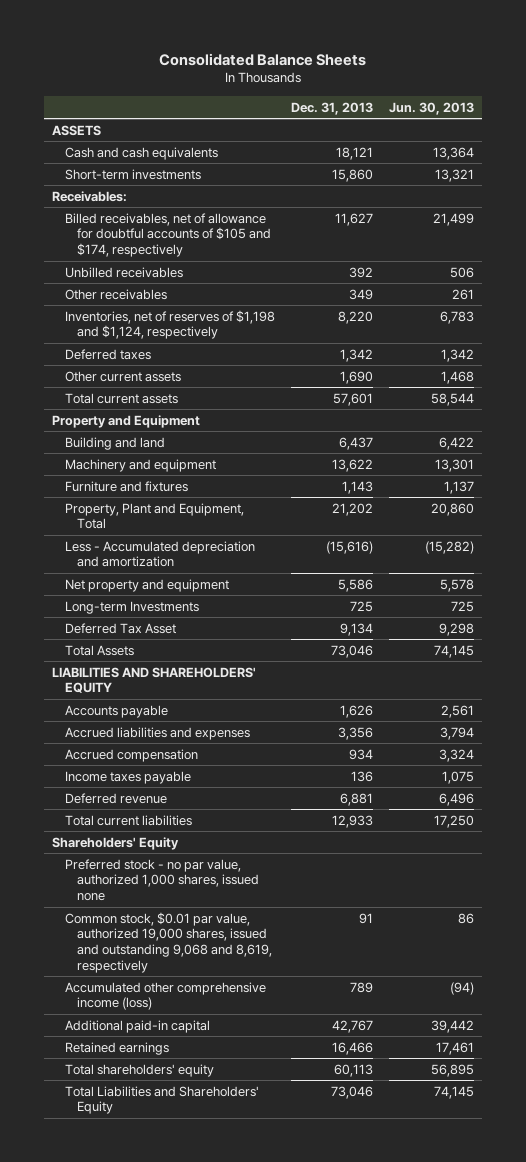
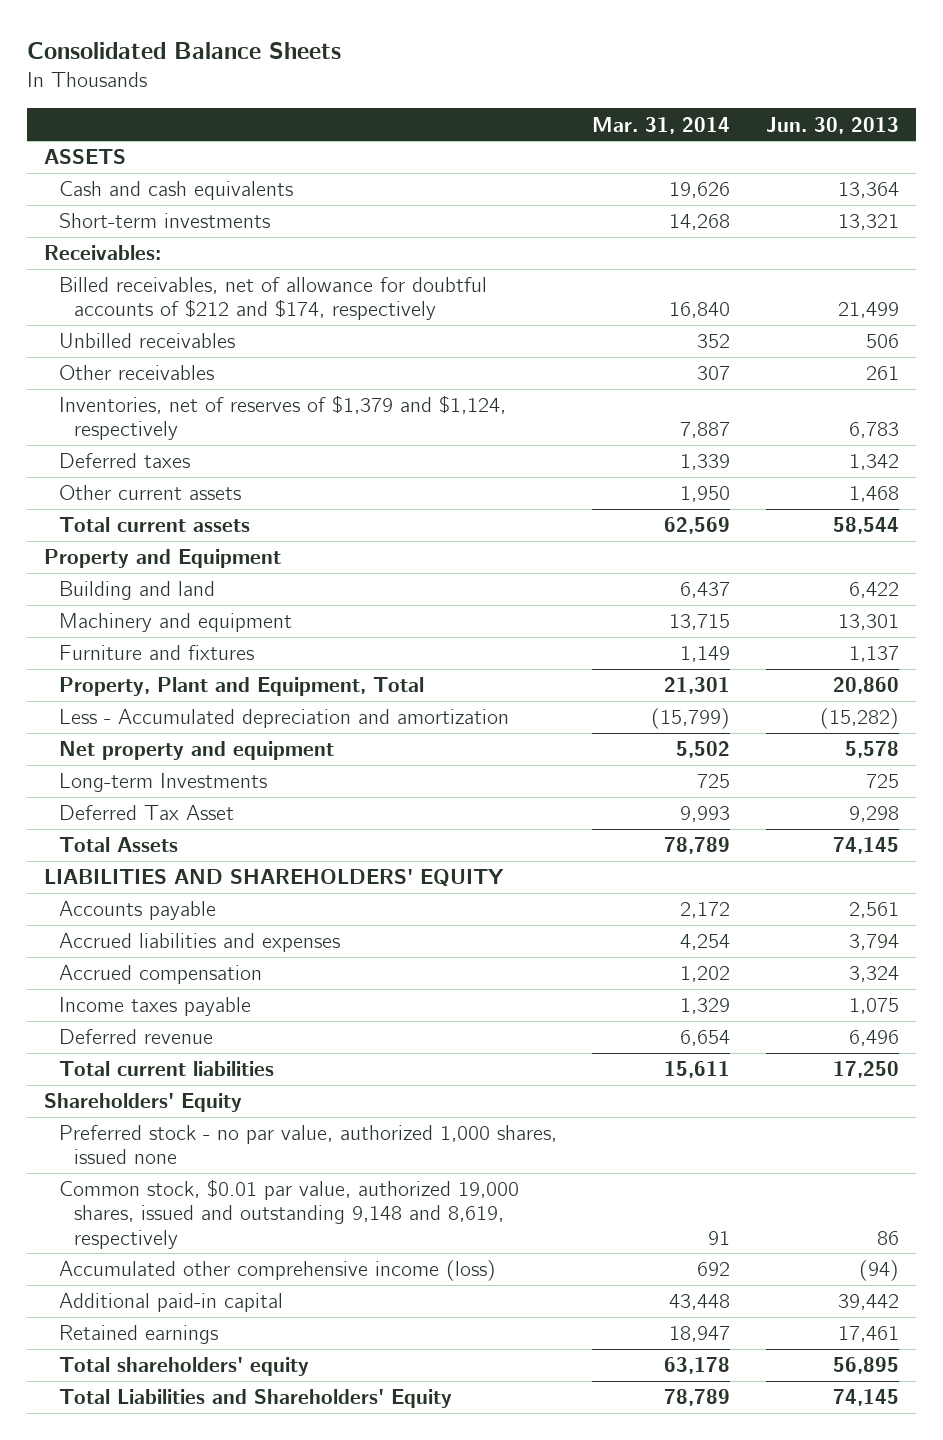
[290,101,373,115] Dec. 31, 2013 -> none
none -> [592,116,731,134] Mar. 31, 2014
[64,212,272,258] Billed receivables, net of allowance for doubtful accounts of $105 and $174, respectively -> [59,277,488,321] Billed receivables, net of allowance for doubtful accounts of $212 and $174, respectively
[64,309,275,340] Inventories, net of reserves of $1,198 and $1,124, respectively -> [59,395,507,441] Inventories, net of reserves of $1,379 and $1,124, respectively
[64,911,273,973] Common stock, $0.01 par value, authorized 19,000 shares, issued and outstanding 9,068 and 8,619, respectively -> [59,1179,520,1249] Common stock, $0.01 par value, authorized 19,000 shares, issued and outstanding 9,148 and 8,619, respectively

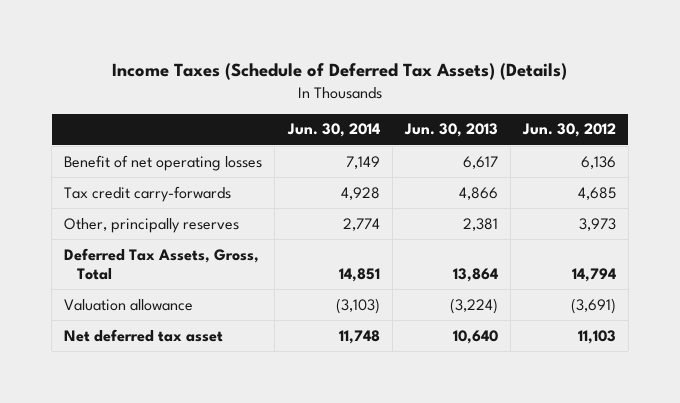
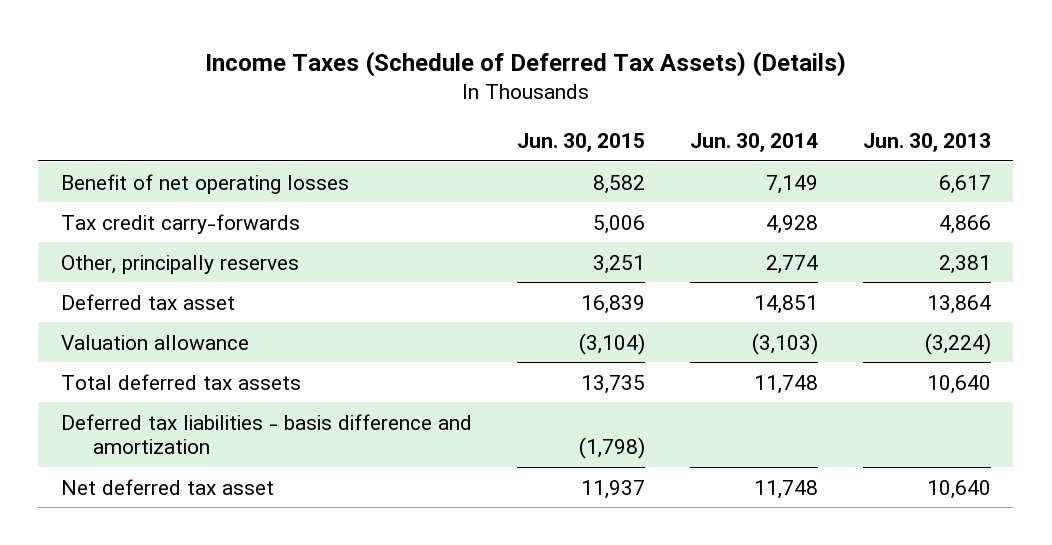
[521,123,616,138] Jun. 30, 2012 -> none
none -> [516,132,645,152] Jun. 30, 2015
[64,247,260,280] Deferred Tax Assets, Gross, Total -> [60,293,235,310] Deferred tax asset
none -> [60,373,301,390] Total deferred tax assets
none -> [60,413,472,455] Deferred tax liabilities - basis difference and amortization

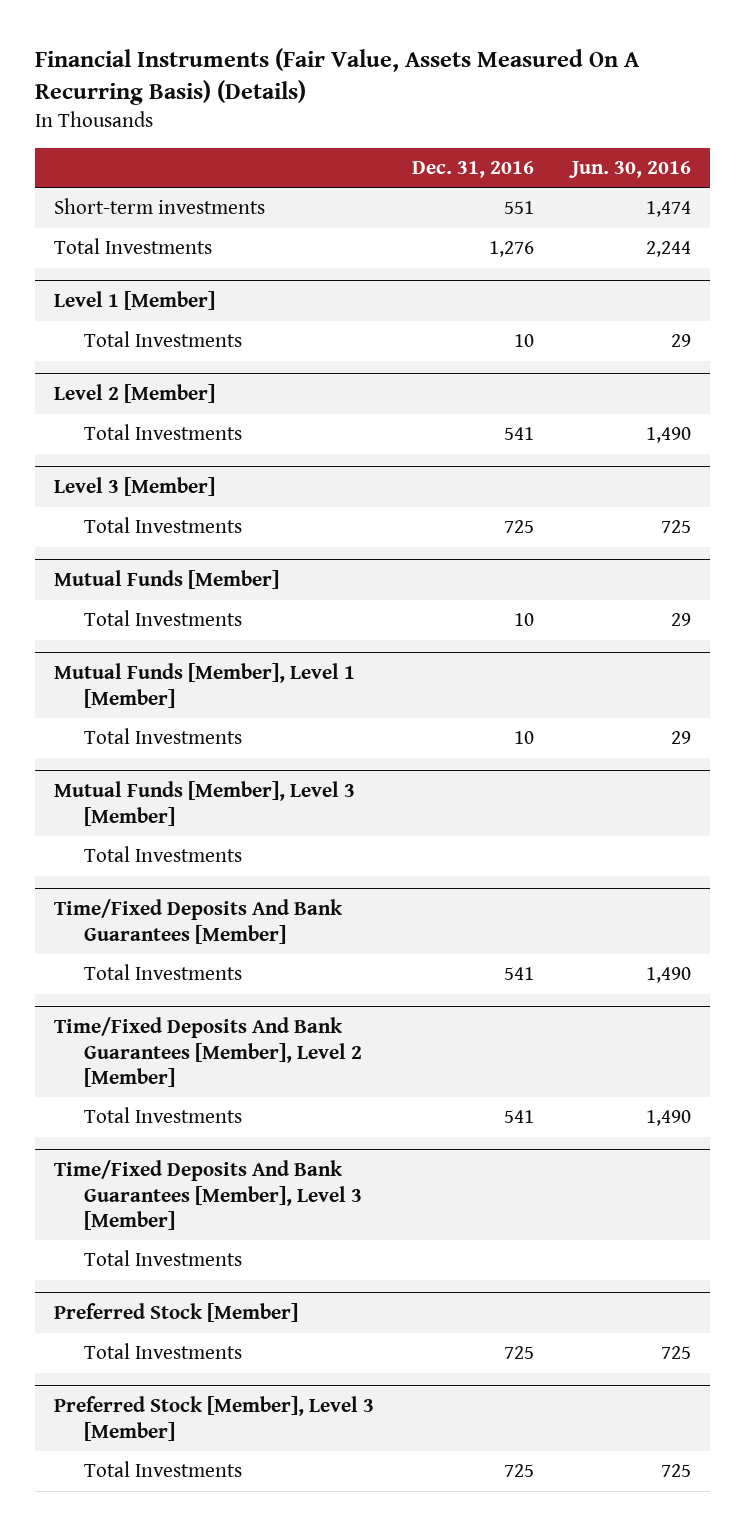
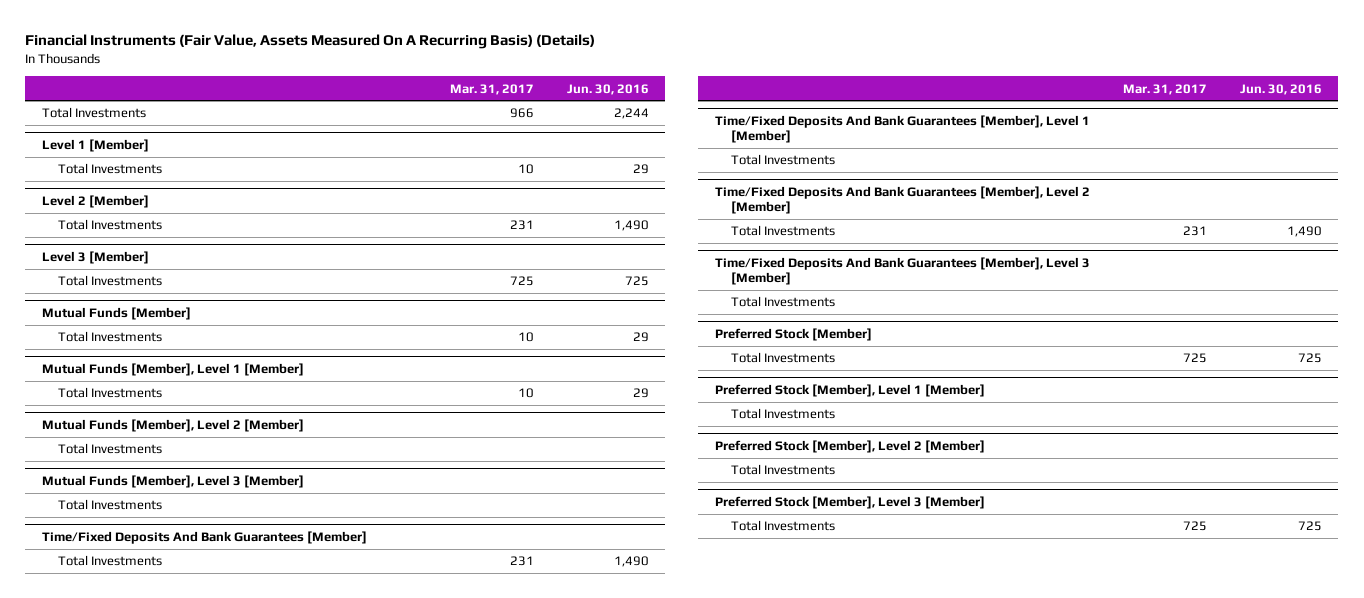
[412,160,535,178] Dec. 31, 2016 -> none
none -> [449,83,534,95] Mar. 31, 2017
[53,198,265,215] Short-term investments -> none
none -> [41,418,304,432] Mutual Funds [Member], Level 2 [Member]
none -> [58,443,163,455] Total Investments
none -> [714,114,1090,144] Time/Fixed Deposits And Bank Guarantees [Member], Level 1 [Member]
none -> [731,154,836,166] Total Investments
none -> [714,383,985,397] Preferred Stock [Member], Level 1 [Member]
none -> [731,408,836,420] Total Investments
none -> [714,439,985,453] Preferred Stock [Member], Level 2 [Member]
none -> [731,464,836,476] Total Investments

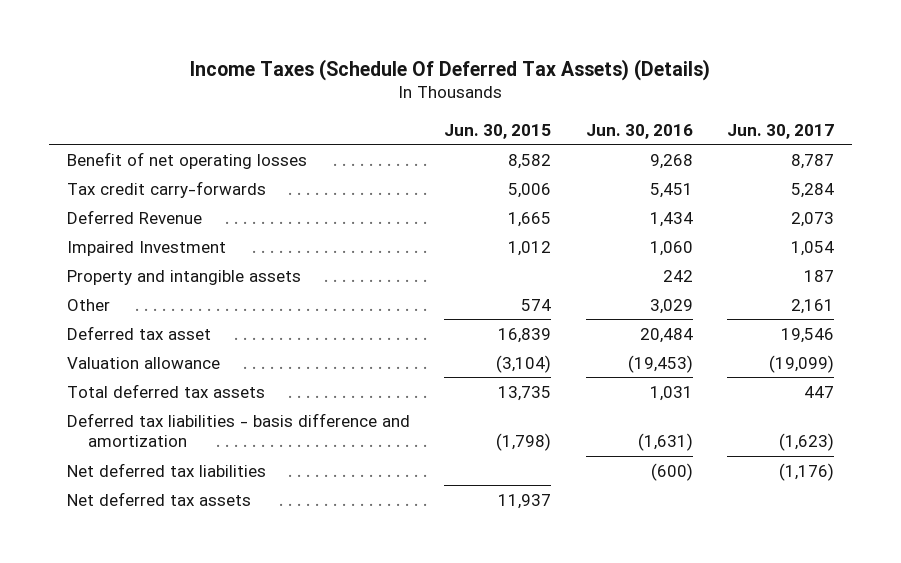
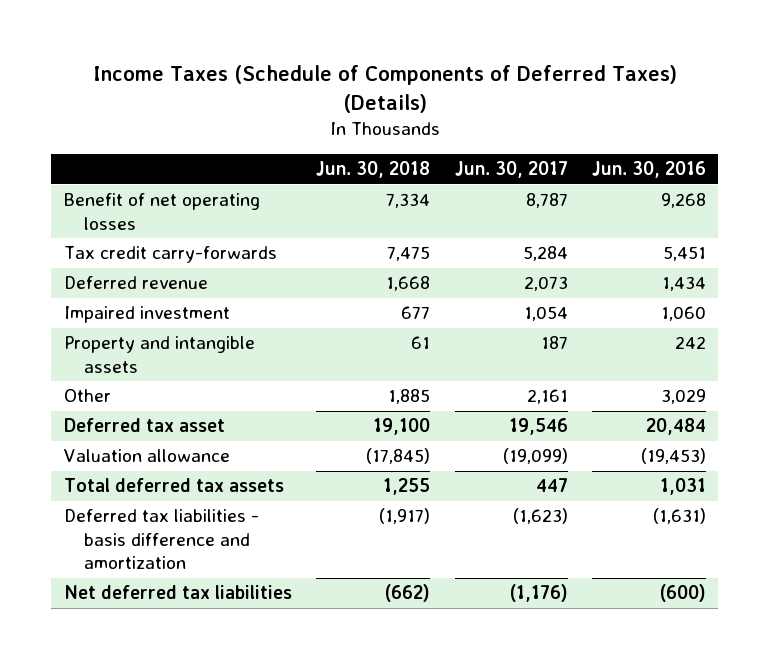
[190,58,711,81] Income Taxes (Schedule Of Deferred Tax Assets) (Details) -> [92,64,677,113] Income Taxes (Schedule of Components of Deferred Taxes) (Details)
[444,123,552,139] Jun. 30, 2015 -> none
none -> [316,161,431,179] Jun. 30, 2018
[66,209,202,224] Deferred Revenue -> [63,276,208,290] Deferred revenue
[66,240,226,256] Impaired Investment -> [63,306,230,324] Impaired investment
[66,491,251,506] Net deferred tax assets -> none

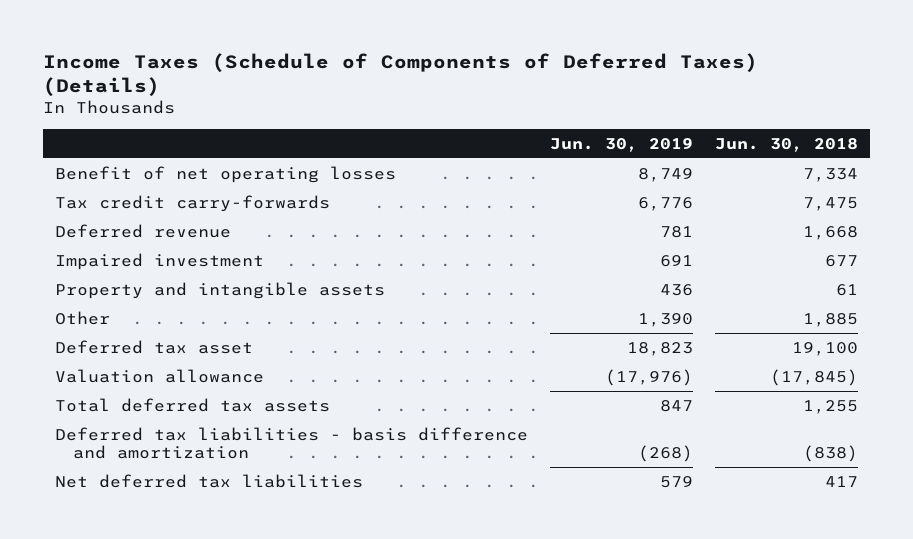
[454,161,568,179] Jun. 30, 2017 -> none
[592,161,707,179] Jun. 30, 2016 -> none
none -> [549,137,693,152] Jun. 30, 2019
[379,508,431,525] (1,917) -> [803,444,859,462] (838)
[385,584,431,603] (662) -> [825,475,859,487] 417

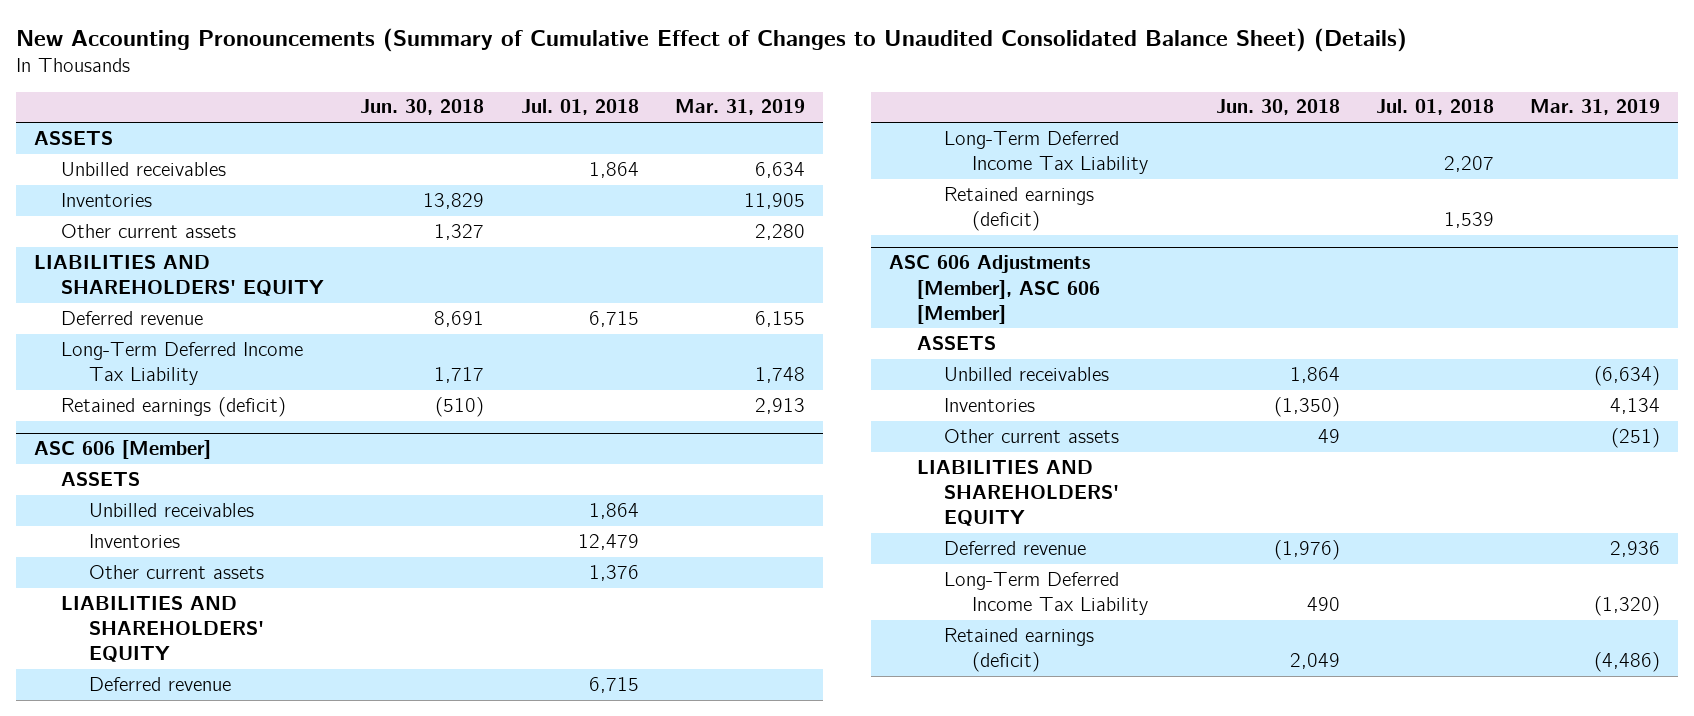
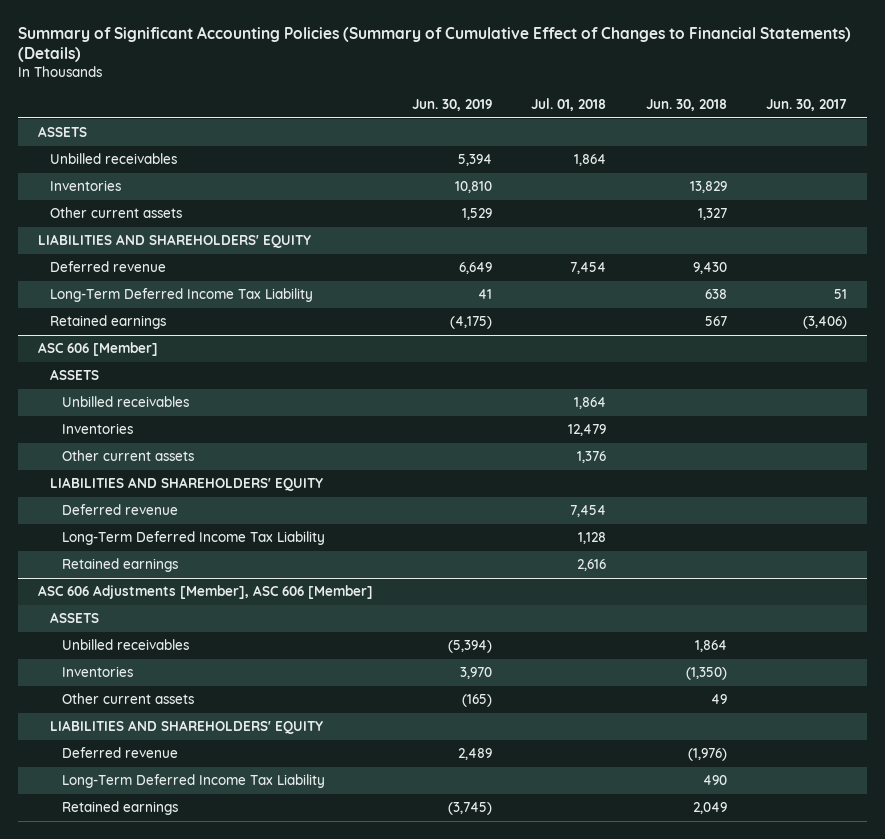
[15,27,1407,52] New Accounting Pronouncements (Summary of Cumulative Effect of Changes to Unaudited Consolidated Balance Sheet) (Details) -> [17,25,851,63] Summary of Significant Accounting Policies (Summary of Cumulative Effect of Changes to Financial Statements) (Details)
[674,99,805,116] Mar. 31, 2019 -> none
none -> [411,99,492,112] Jun. 30, 2019
none -> [765,99,847,112] Jun. 30, 2017
[434,310,485,327] 8,691 -> [692,262,727,275] 9,430
[588,310,639,327] 6,715 -> [570,262,607,275] 7,454
[434,367,485,384] 1,717 -> [704,289,727,300] 638
[61,396,287,417] Retained earnings (deficit) -> [49,315,166,330] Retained earnings
[435,396,485,417] (510) -> [704,316,727,327] 567
[588,676,639,693] 6,715 -> [570,505,607,518] 7,454
[1444,156,1495,173] 2,207 -> [578,532,607,545] 1,128
[944,186,1095,232] Retained earnings (deficit) -> [62,558,179,573] Retained earnings
[1444,212,1495,229] 1,539 -> [577,559,607,572] 2,616
[944,627,1095,673] Retained earnings (deficit) -> [62,801,179,816] Retained earnings

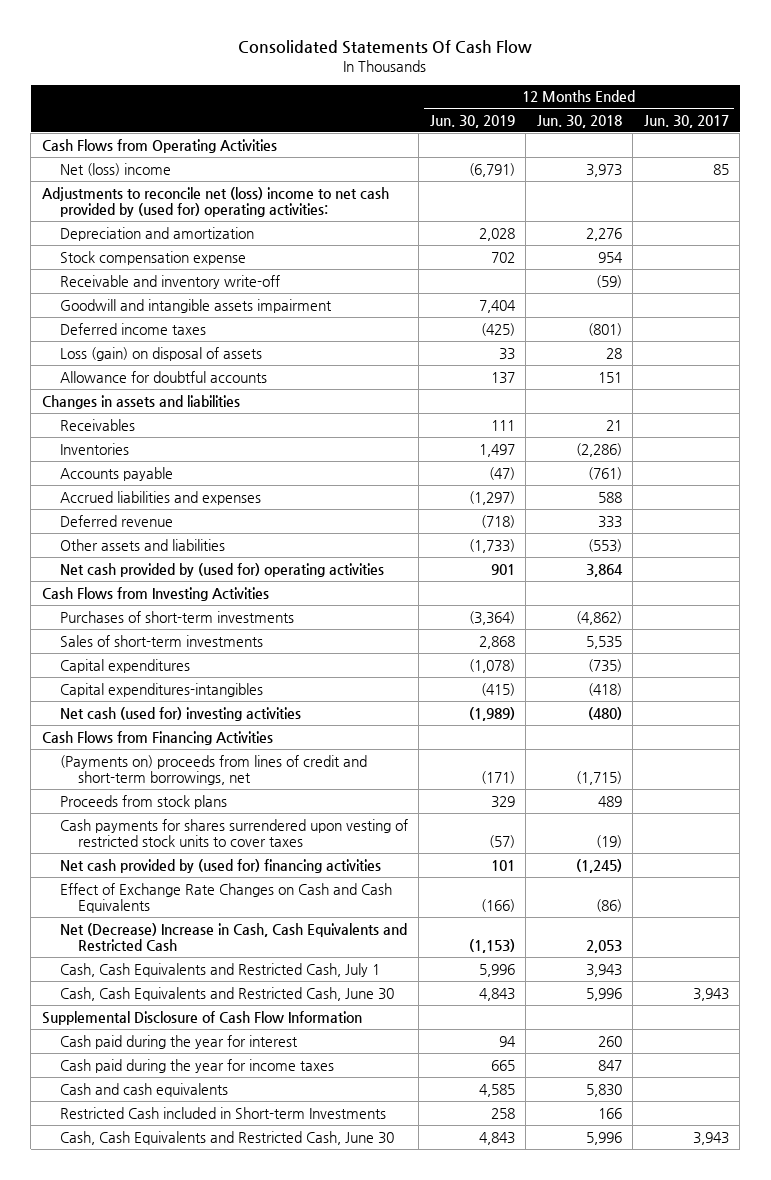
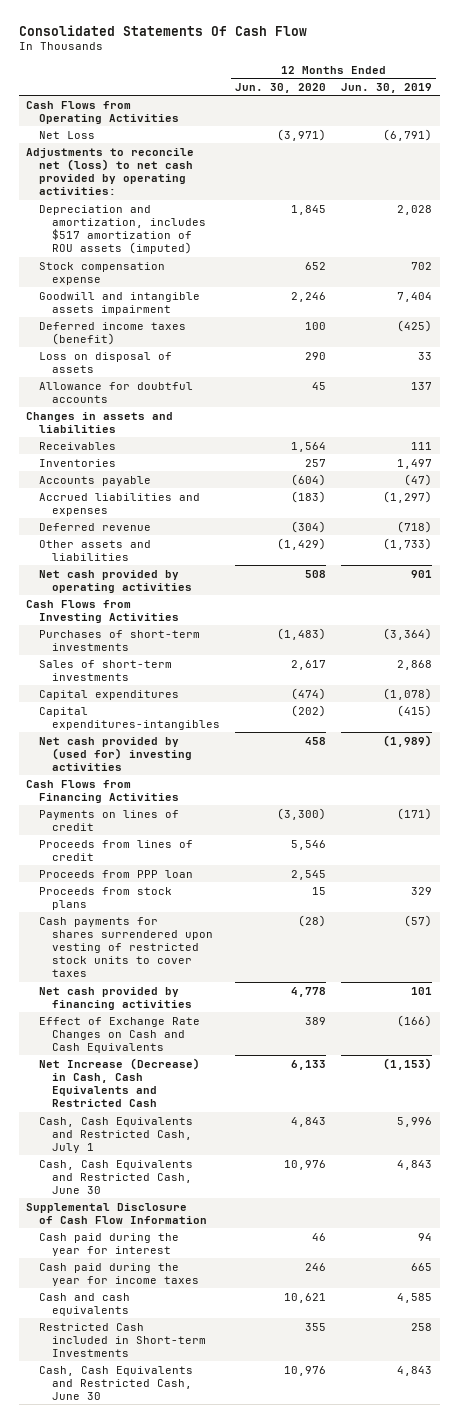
[536,115,622,129] Jun. 30, 2018 -> none
[643,115,729,129] Jun. 30, 2017 -> none
none -> [235,82,327,93] Jun. 30, 2020
[59,162,171,176] Net (loss) income -> [39,130,96,139] Net Loss
[41,186,389,217] Adjustments to reconcile net (loss) income to net cash provided by (used for) operating activities: -> [26,147,195,196] Adjustments to reconcile net (loss) to net cash provided by operating activities:
[59,226,254,241] Depreciation and amortization -> [39,204,207,255] Depreciation and amortization, includes $517 amortization of ROU assets (imputed)
[59,274,280,289] Receivable and inventory write-off -> none
[59,322,206,335] Deferred income taxes -> [39,321,187,345] Deferred income taxes (benefit)
[59,346,262,361] Loss (gain) on disposal of assets -> [39,351,173,373] Loss on disposal of assets
[59,562,384,577] Net cash provided by (used for) operating activities -> [39,569,193,593] Net cash provided by operating activities
[59,706,301,721] Net cash (used for) investing activities -> [39,736,193,771] Net cash provided by (used for) investing activities
[59,754,367,785] (Payments on) proceeds from lines of credit and short-term borrowings, net -> [39,809,180,831] Payments on lines of credit
none -> [39,839,194,861] Proceeds from lines of credit
none -> [39,869,194,878] Proceeds from PPP loan
[59,858,381,873] Net cash provided by (used for) financing activities -> [39,986,193,1010] Net cash provided by financing activities
[59,922,407,951] Net (Decrease) Increase in Cash, Cash Equivalents and Restricted Cash -> [39,1057,201,1108] Net Increase (Decrease) in Cash, Cash Equivalents and Restricted Cash

